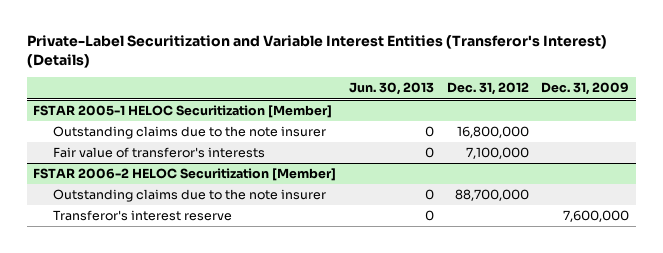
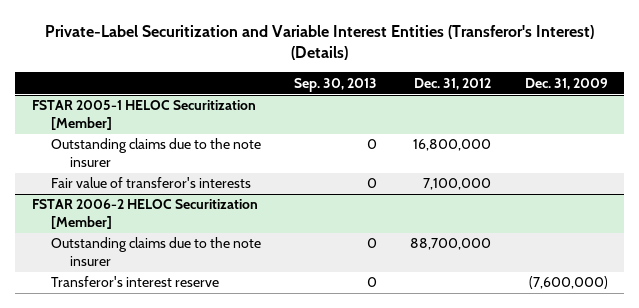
[349,82,435,96] Jun. 30, 2013 -> none
none -> [293,77,377,92] Sep. 30, 2013
[563,210,630,223] 7,600,000 -> [528,276,608,290] (7,600,000)

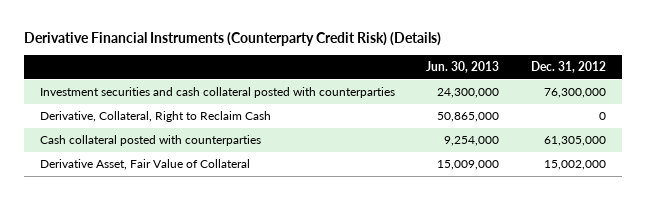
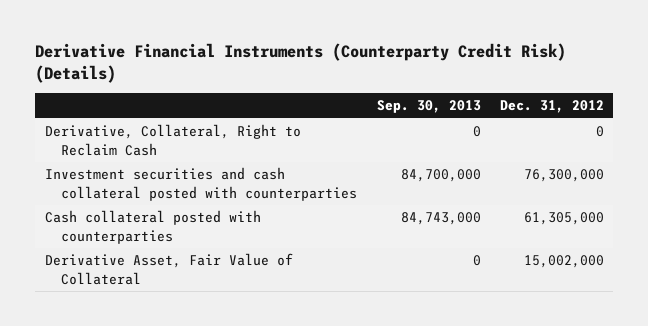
[426,61,500,74] Jun. 30, 2013 -> none
none -> [376,100,481,114] Sep. 30, 2013
[39,87,395,99] Investment securities and cash collateral posted with counterparties -> [44,167,358,201] Investment securities and cash collateral posted with counterparties

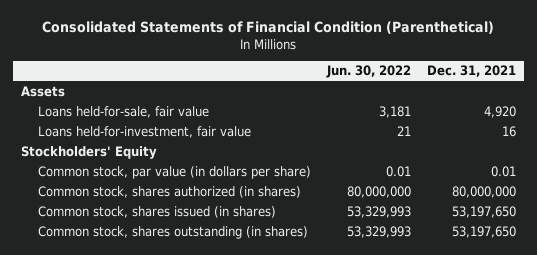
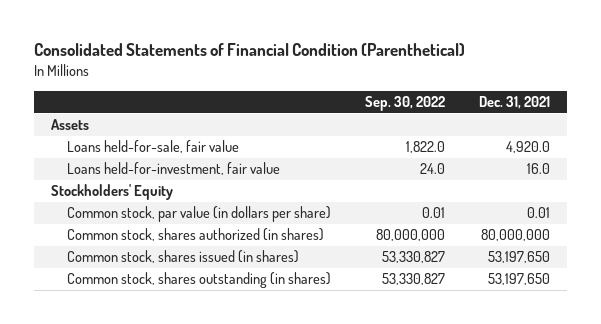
[325,65,411,79] Jun. 30, 2022 -> none
none -> [364,96,445,112] Sep. 30, 2022
[483,106,516,119] 4,920 -> [505,141,550,154] 4,920.0
[501,126,516,138] 16 -> [526,163,550,175] 16.0

